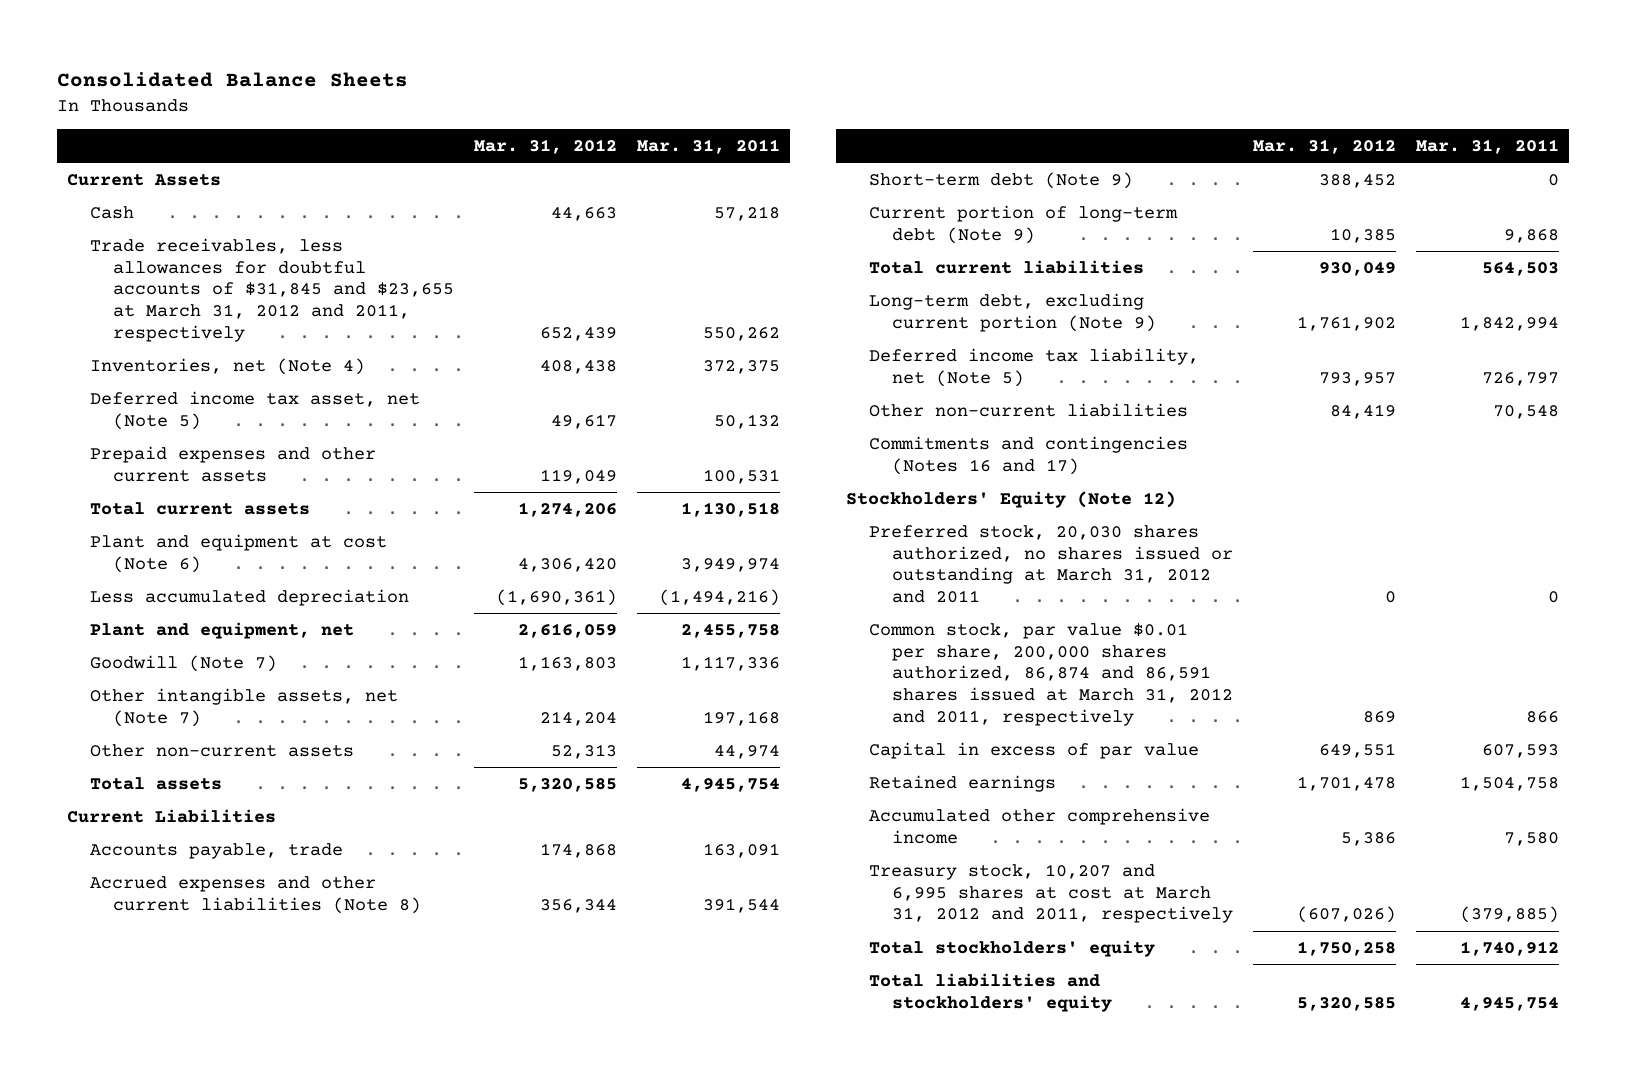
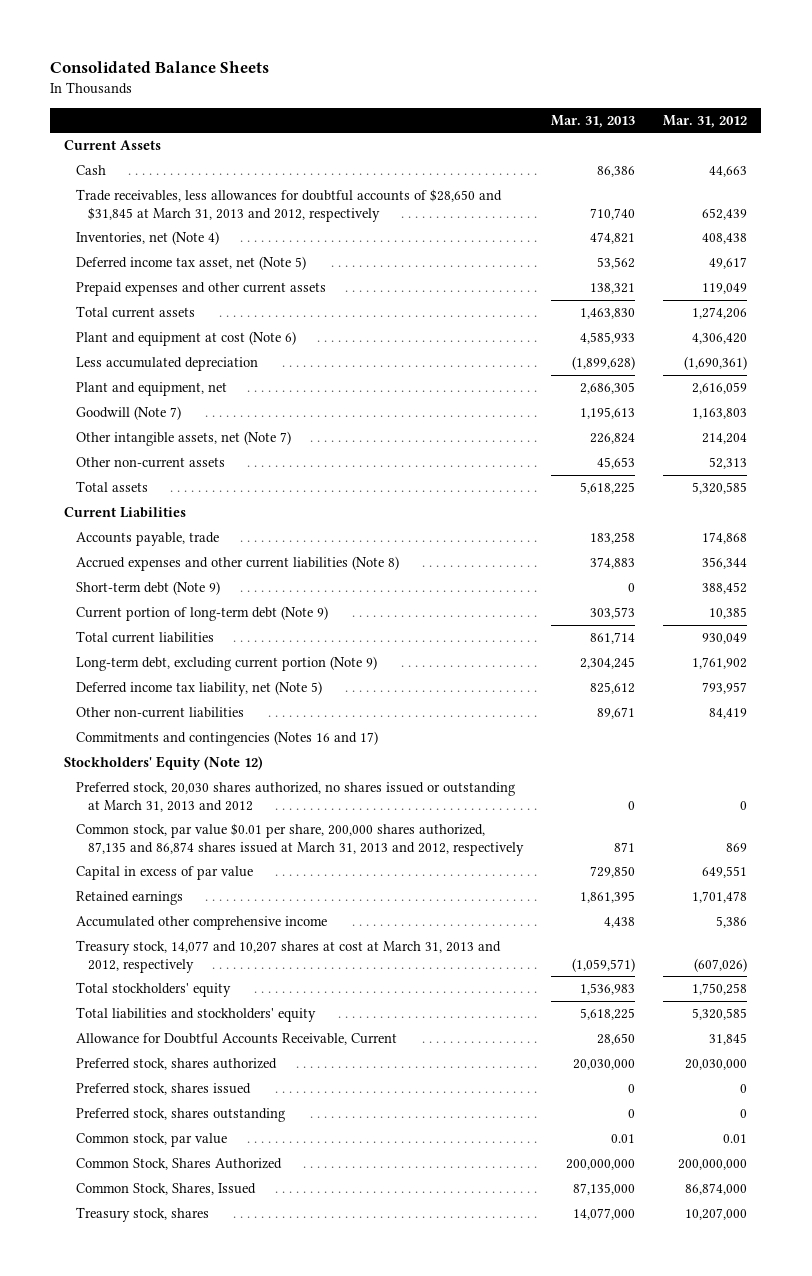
[636,139,780,155] Mar. 31, 2011 -> none
none -> [551,114,636,128] Mar. 31, 2013
[90,237,454,343] Trade receivables, less allowances for doubtful accounts of $31,845 and $23,655 at March 31, 2012 and 2011, respectively -> [76,189,503,222] Trade receivables, less allowances for doubtful accounts of $28,650 and $31,845 at March 31, 2013 and 2012, respectively
[868,524,1233,604] Preferred stock, 20,030 shares authorized, no shares issued or outstanding at March 31, 2012 and 2011 -> [76,782,516,812] Preferred stock, 20,030 shares authorized, no shares issued or outstanding at March 31, 2013 and 2012
[868,622,1233,727] Common stock, par value $0.01 per share, 200,000 shares authorized, 86,874 and 86,591 shares issued at March 31, 2012 and 2011, respectively -> [76,823,525,856] Common stock, par value $0.01 per share, 200,000 shares authorized, 87,135 and 86,874 shares issued at March 31, 2013 and 2012, respectively
[868,863,1233,924] Treasury stock, 10,207 and 6,995 shares at cost at March 31, 2012 and 2011, respectively -> [76,940,502,973] Treasury stock, 14,077 and 10,207 shares at cost at March 31, 2013 and 2012, respectively
none -> [76,1033,398,1046] Allowance for Doubtful Accounts Receivable, Current
none -> [76,1058,278,1071] Preferred stock, shares authorized
none -> [76,1083,252,1096] Preferred stock, shares issued
none -> [76,1108,286,1123] Preferred stock, shares outstanding
none -> [76,1133,228,1148] Common stock, par value
none -> [76,1158,283,1171] Common Stock, Shares Authorized
none -> [76,1183,257,1196] Common Stock, Shares, Issued
none -> [76,1207,210,1223] Treasury stock, shares

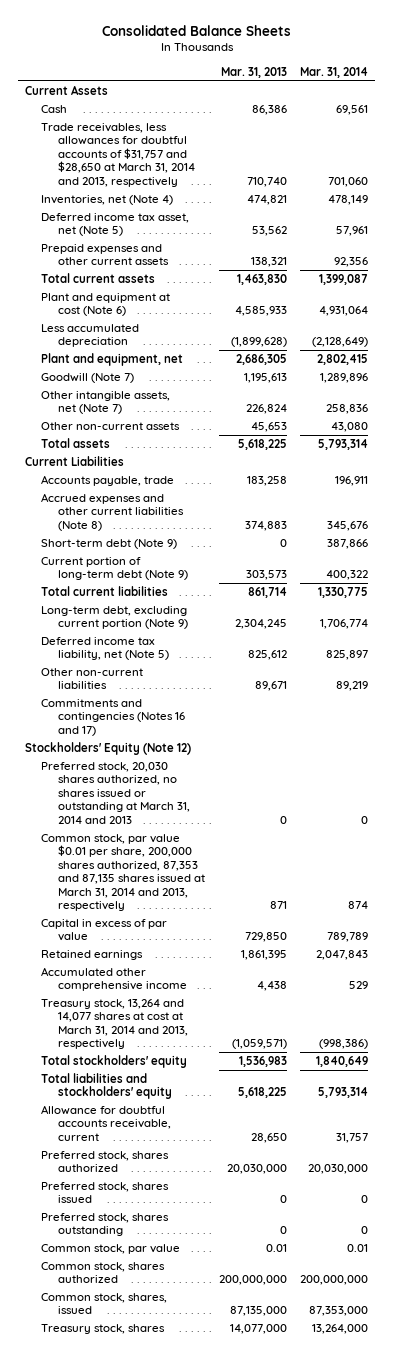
[663,114,748,128] Mar. 31, 2012 -> none
none -> [300,66,369,78] Mar. 31, 2014
[76,189,503,222] Trade receivables, less allowances for doubtful accounts of $28,650 and $31,845 at March 31, 2013 and 2012, respectively -> [41,122,195,187] Trade receivables, less allowances for doubtful accounts of $31,757 and $28,650 at March 31, 2014 and 2013, respectively
[76,782,516,812] Preferred stock, 20,030 shares authorized, no shares issued or outstanding at March 31, 2013 and 2012 -> [41,761,190,824] Preferred stock, 20,030 shares authorized, no shares issued or outstanding at March 31, 2014 and 2013
[76,823,525,856] Common stock, par value $0.01 per share, 200,000 shares authorized, 87,135 and 86,874 shares issued at March 31, 2013 and 2012, respectively -> [41,833,205,912] Common stock, par value $0.01 per share, 200,000 shares authorized, 87,353 and 87,135 shares issued at March 31, 2014 and 2013, respectively
[76,940,502,973] Treasury stock, 14,077 and 10,207 shares at cost at March 31, 2013 and 2012, respectively -> [41,998,188,1050] Treasury stock, 13,264 and 14,077 shares at cost at March 31, 2014 and 2013, respectively
[76,1033,398,1046] Allowance for Doubtful Accounts Receivable, Current -> [41,1104,171,1141] Allowance for doubtful accounts receivable, current
[76,1158,283,1171] Common Stock, Shares Authorized -> [41,1261,166,1284] Common stock, shares authorized
[76,1183,257,1196] Common Stock, Shares, Issued -> [41,1292,168,1315] Common stock, shares, issued

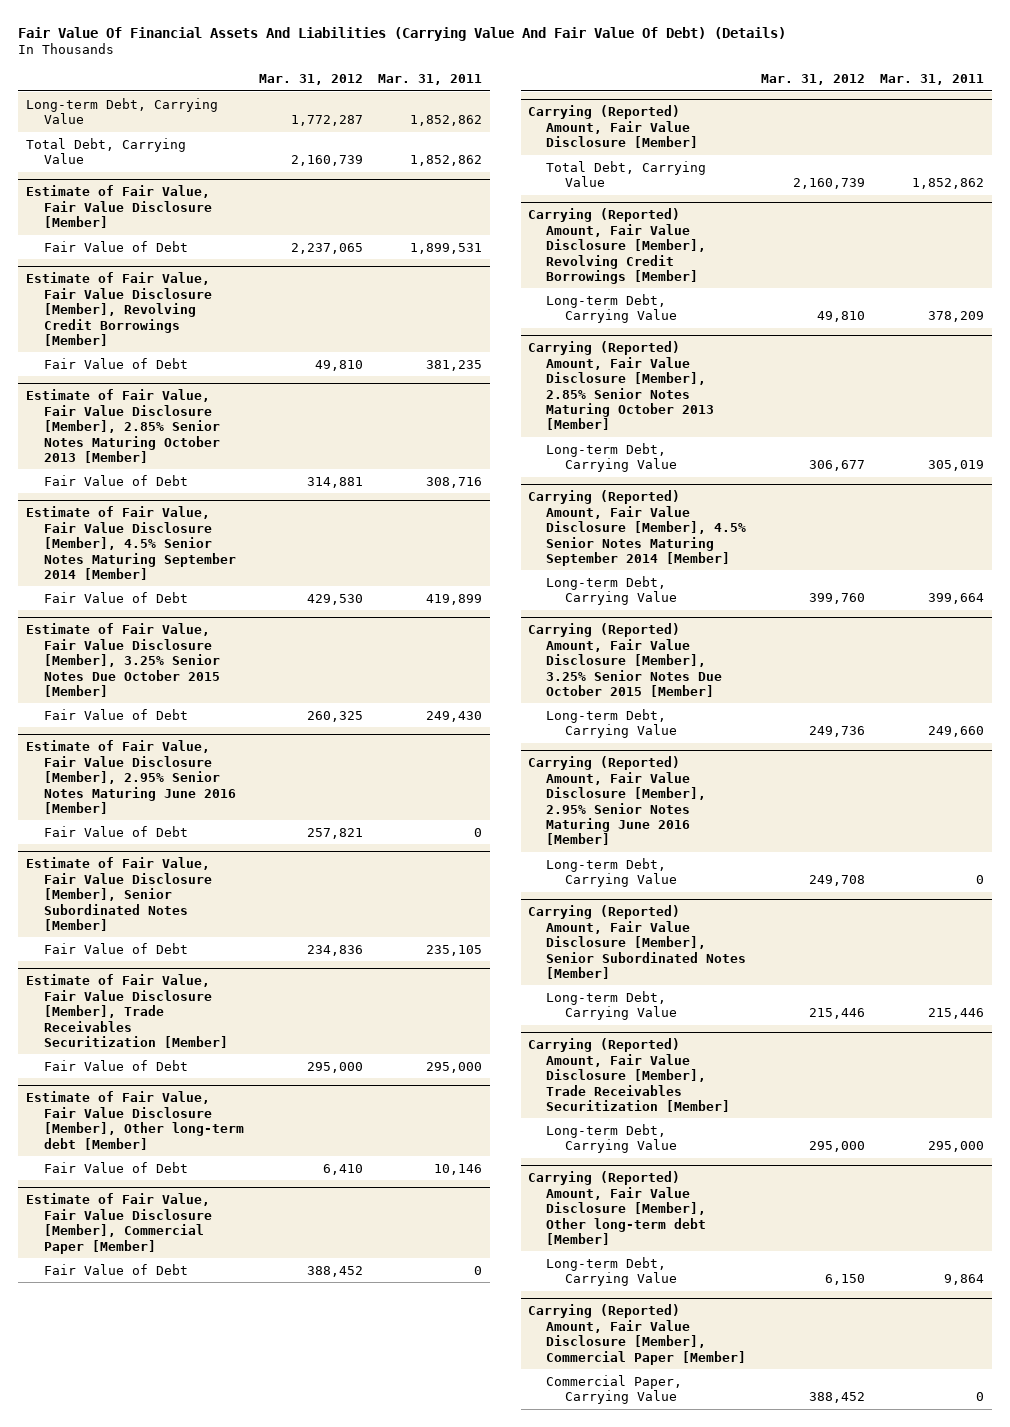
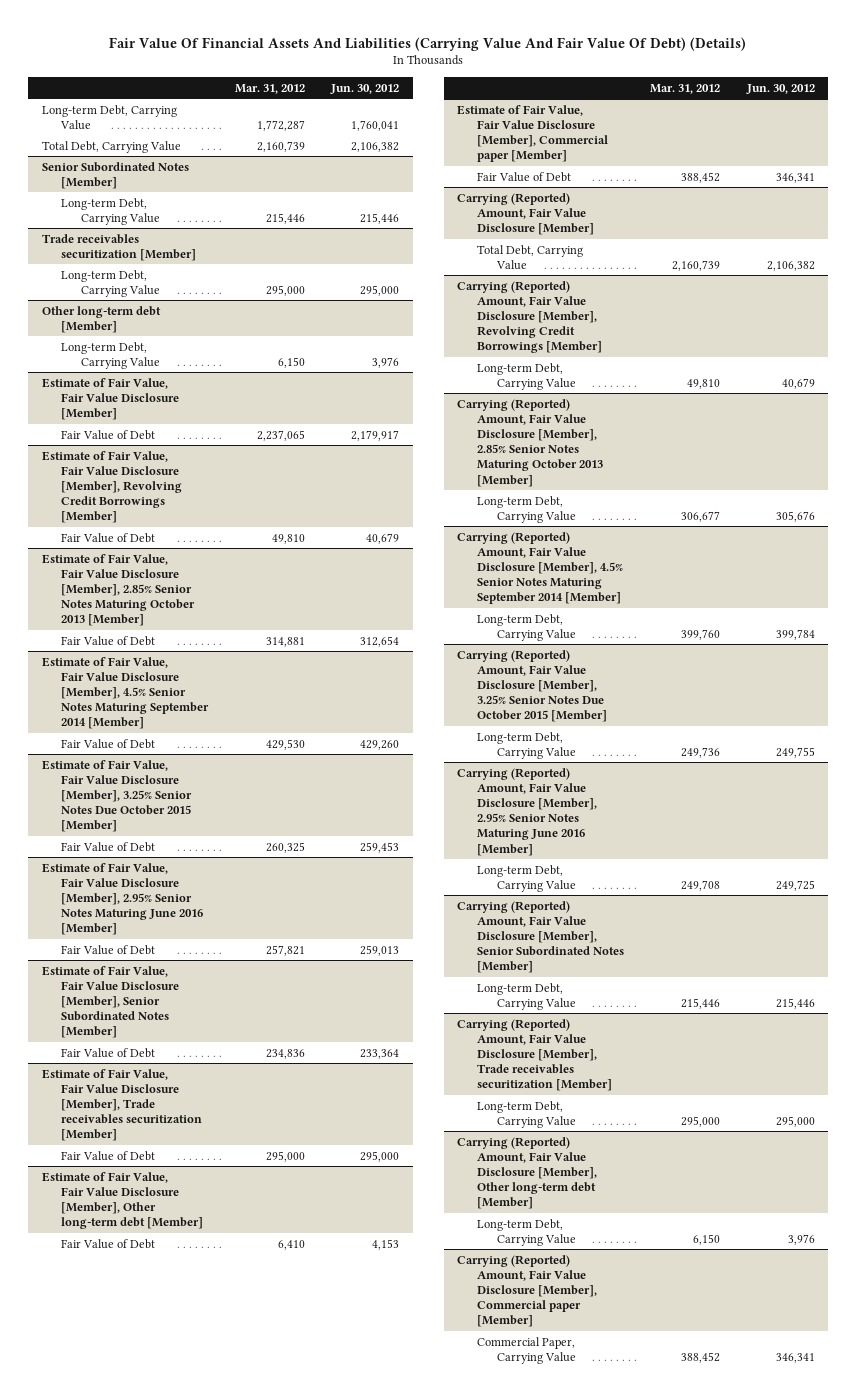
[378,74,483,86] Mar. 31, 2011 -> none
none -> [330,83,400,94] Jun. 30, 2012
none -> [41,161,189,189] Senior Subordinated Notes [Member]
none -> [61,197,161,225] Long-term Debt, Carrying Value
none -> [41,233,197,261] Trade receivables securitization [Member]
none -> [61,269,161,297] Long-term Debt, Carrying Value
none -> [41,305,161,333] Other long-term debt [Member]
none -> [61,341,161,369] Long-term Debt, Carrying Value
[25,974,229,1048] Estimate of Fair Value, Fair Value Disclosure [Member], Trade Receivables Securitization [Member] -> [41,1068,203,1142] Estimate of Fair Value, Fair Value Disclosure [Member], Trade receivables securitization [Member]
[25,1193,213,1254] Estimate of Fair Value, Fair Value Disclosure [Member], Commercial Paper [Member] -> [457,104,608,163] Estimate of Fair Value, Fair Value Disclosure [Member], Commercial paper [Member]
[527,1038,731,1112] Carrying (Reported) Amount, Fair Value Disclosure [Member], Trade Receivables Securitization [Member] -> [457,1018,612,1092] Carrying (Reported) Amount, Fair Value Disclosure [Member], Trade receivables securitization [Member]
[527,1304,747,1365] Carrying (Reported) Amount, Fair Value Disclosure [Member], Commercial Paper [Member] -> [457,1254,597,1328] Carrying (Reported) Amount, Fair Value Disclosure [Member], Commercial paper [Member]

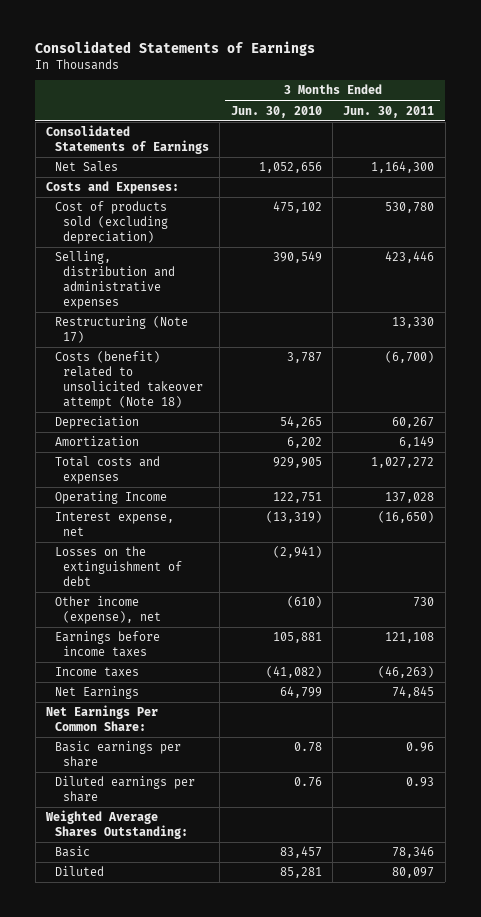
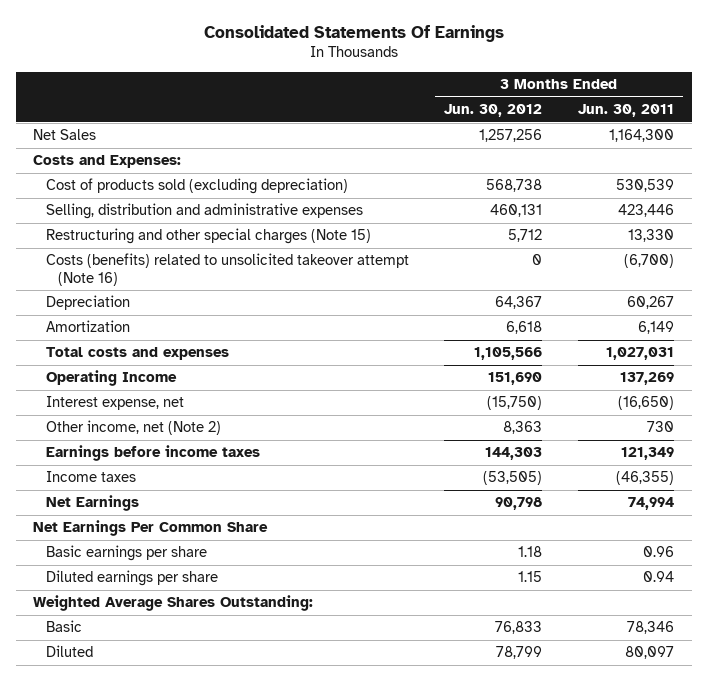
[35,41,316,57] Consolidated Statements of Earnings -> [203,24,504,42] Consolidated Statements Of Earnings
[230,105,322,118] Jun. 30, 2010 -> none
none -> [444,104,543,118] Jun. 30, 2012
[46,125,209,154] Consolidated Statements of Earnings -> none
[385,202,435,214] 530,780 -> [616,179,675,193] 530,539
[54,316,188,343] Restructuring (Note 17) -> [45,228,371,245] Restructuring and other special charges (Note 15)
[54,351,204,409] Costs (benefit) related to unsolicited takeover attempt (Note 18) -> [45,253,409,286] Costs (benefits) related to unsolicited takeover attempt (Note 16)
[371,457,435,469] 1,027,272 -> [606,347,675,361] 1,027,031
[385,492,435,504] 137,028 -> [620,372,675,386] 137,269
[54,546,183,586] Losses on the extinguishment of debt -> none
[54,596,162,624] Other income (expense), net -> [45,420,221,436] Other income, net (Note 2)
[385,632,435,644] 121,108 -> [621,447,675,461] 121,349
[378,666,435,679] (46,263) -> [616,471,675,486] (46,355)
[392,686,435,699] 74,845 -> [628,497,675,511] 74,994
[46,705,159,731] Net Earnings Per Common Share: -> [33,520,269,537] Net Earnings Per Common Share
[406,777,435,788] 0.93 -> [643,571,675,583] 0.94

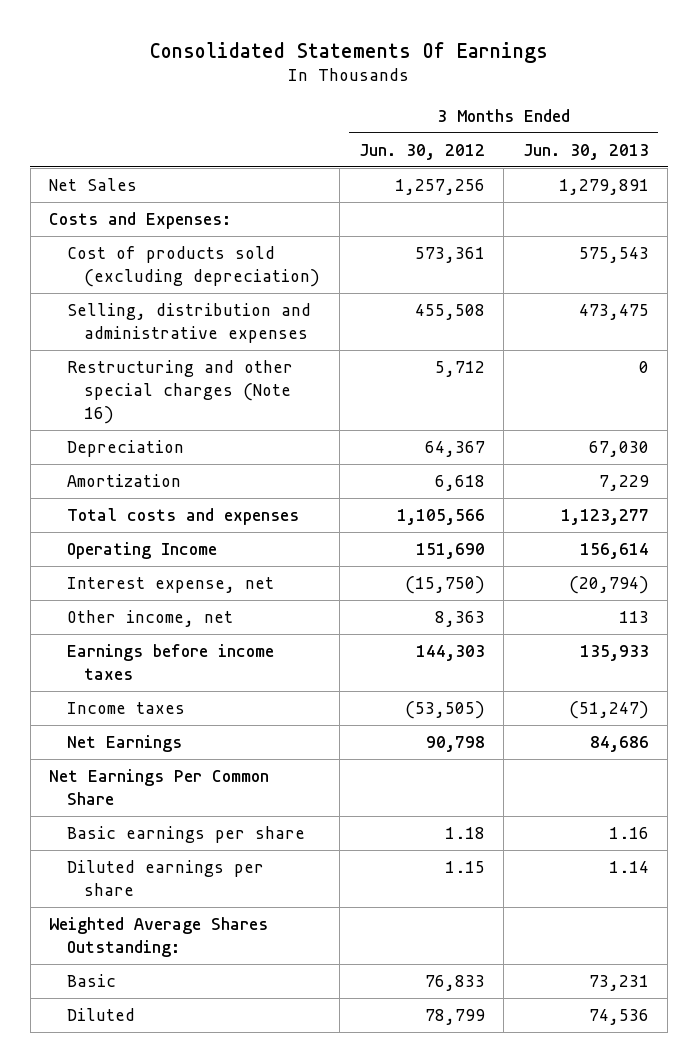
[578,104,675,118] Jun. 30, 2011 -> none
none -> [522,143,649,160] Jun. 30, 2013
[45,253,409,286] Costs (benefits) related to unsolicited takeover attempt (Note 16) -> none
[486,179,543,193] 568,738 -> [414,247,485,264] 573,361
[490,204,543,218] 460,131 -> [414,304,485,321] 455,508
[45,228,371,245] Restructuring and other special charges (Note 15) -> [66,360,293,424] Restructuring and other special charges (Note 16)
[45,420,221,436] Other income, net (Note 2) -> [66,610,233,628] Other income, net

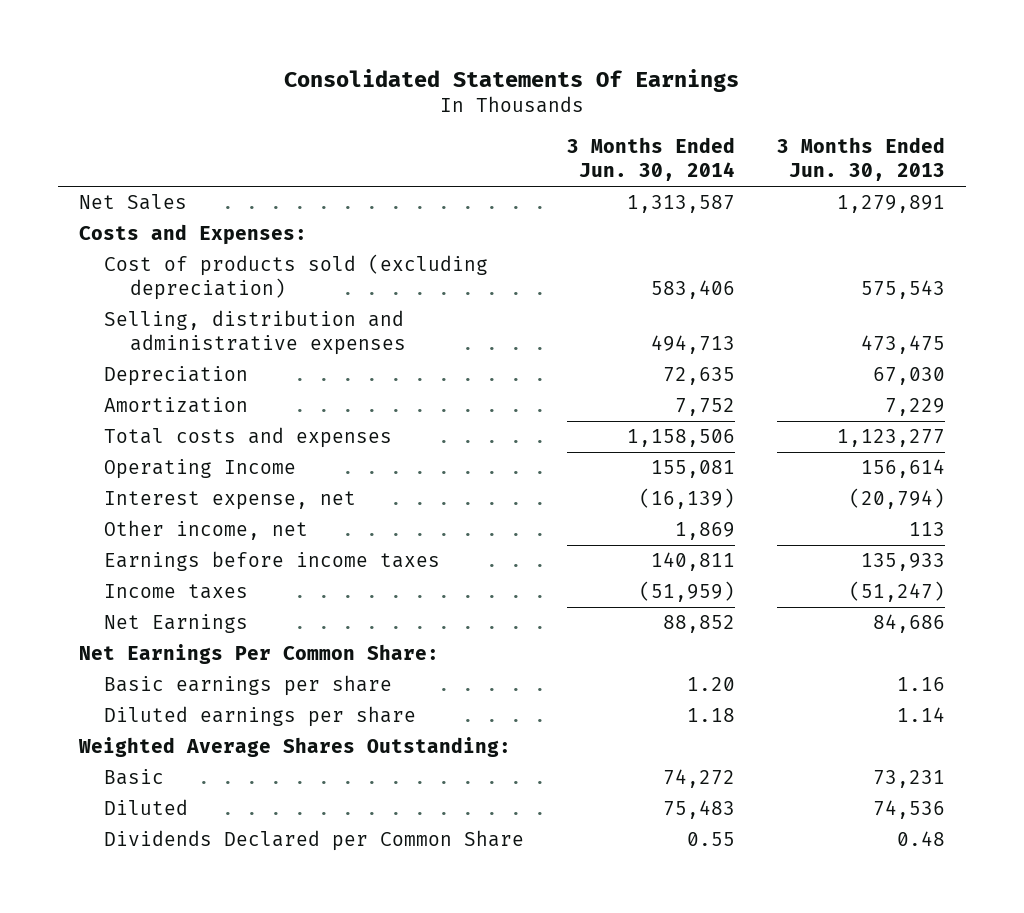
[358,143,485,160] Jun. 30, 2012 -> none
none -> [566,137,735,182] 3 Months Ended Jun. 30, 2014
[66,360,293,424] Restructuring and other special charges (Note 16) -> none
[49,769,270,805] Net Earnings Per Common Share -> [79,643,440,664] Net Earnings Per Common Share:
none -> [104,829,525,851] Dividends Declared per Common Share

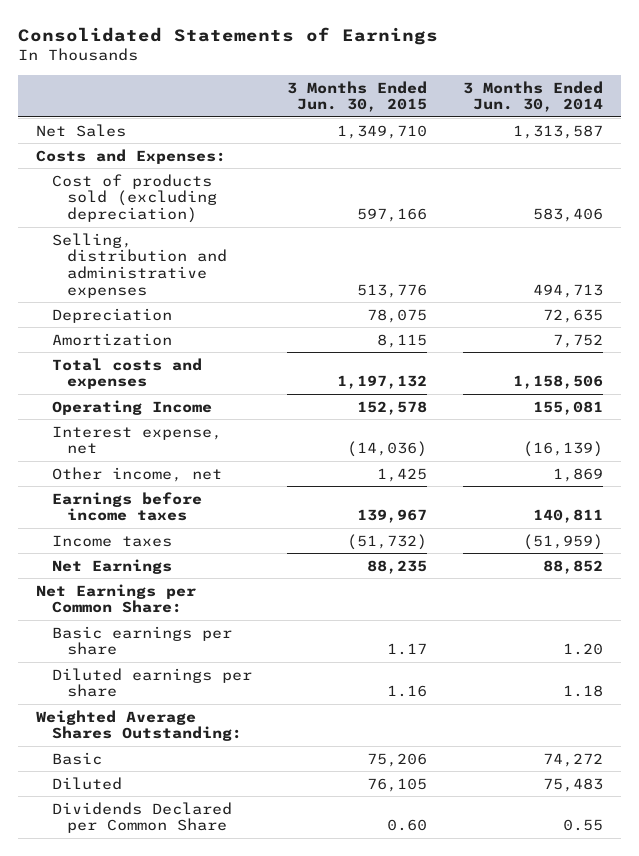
[283,69,739,93] Consolidated Statements Of Earnings -> [18,26,439,45] Consolidated Statements of Earnings
[776,137,945,182] 3 Months Ended Jun. 30, 2013 -> none
none -> [287,80,428,113] 3 Months Ended Jun. 30, 2015
[79,643,440,664] Net Earnings Per Common Share: -> [36,583,197,614] Net Earnings per Common Share:

